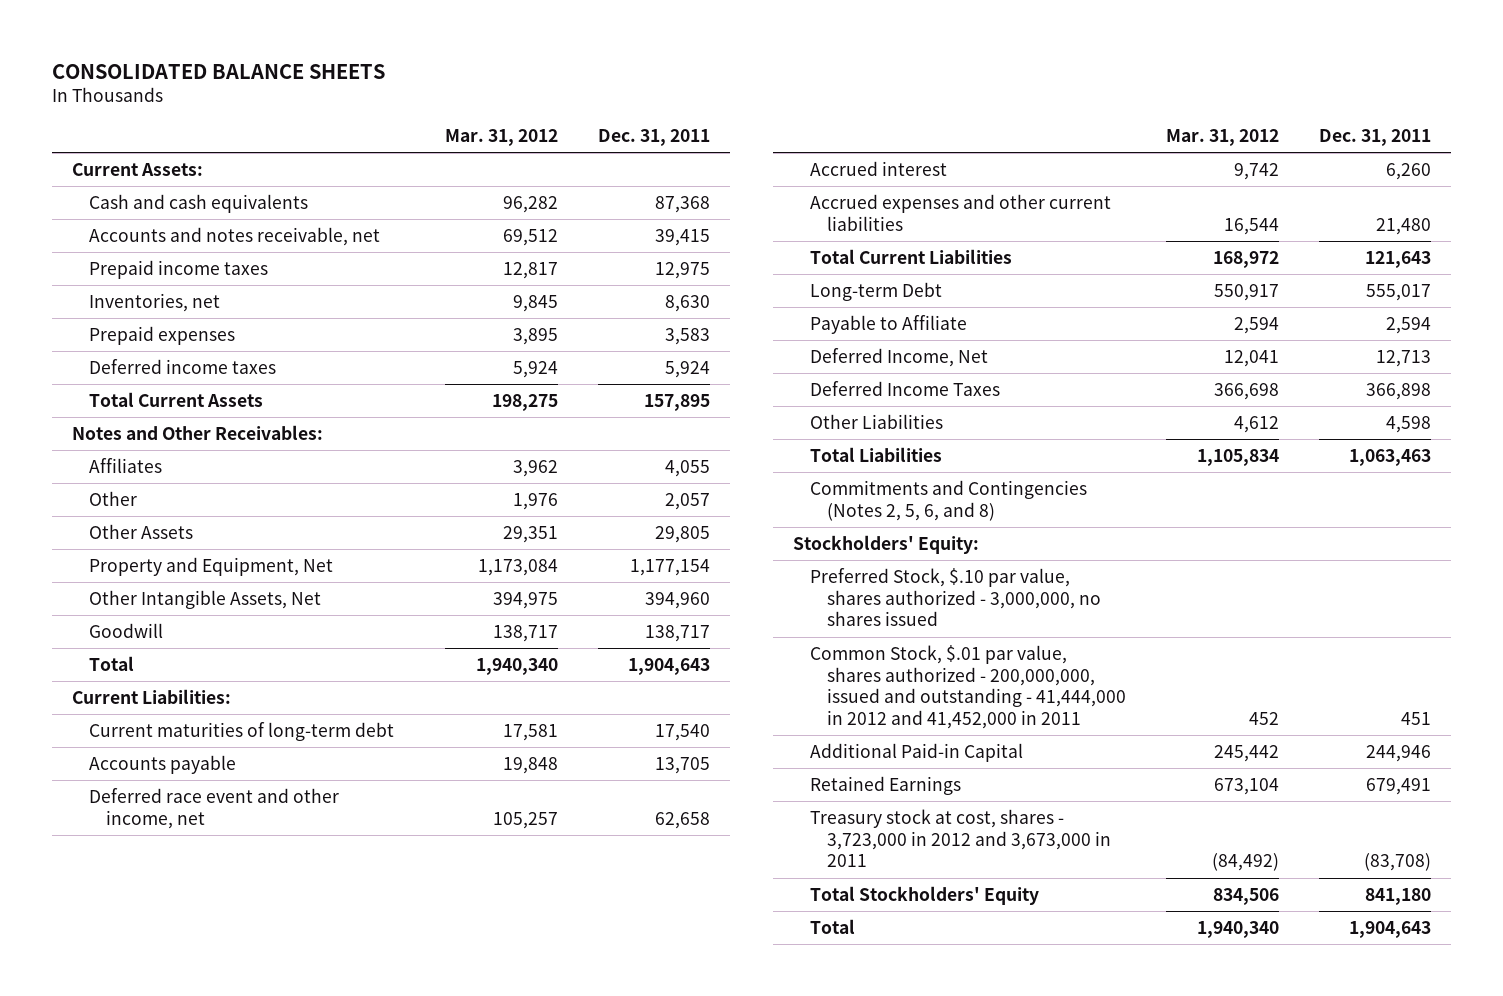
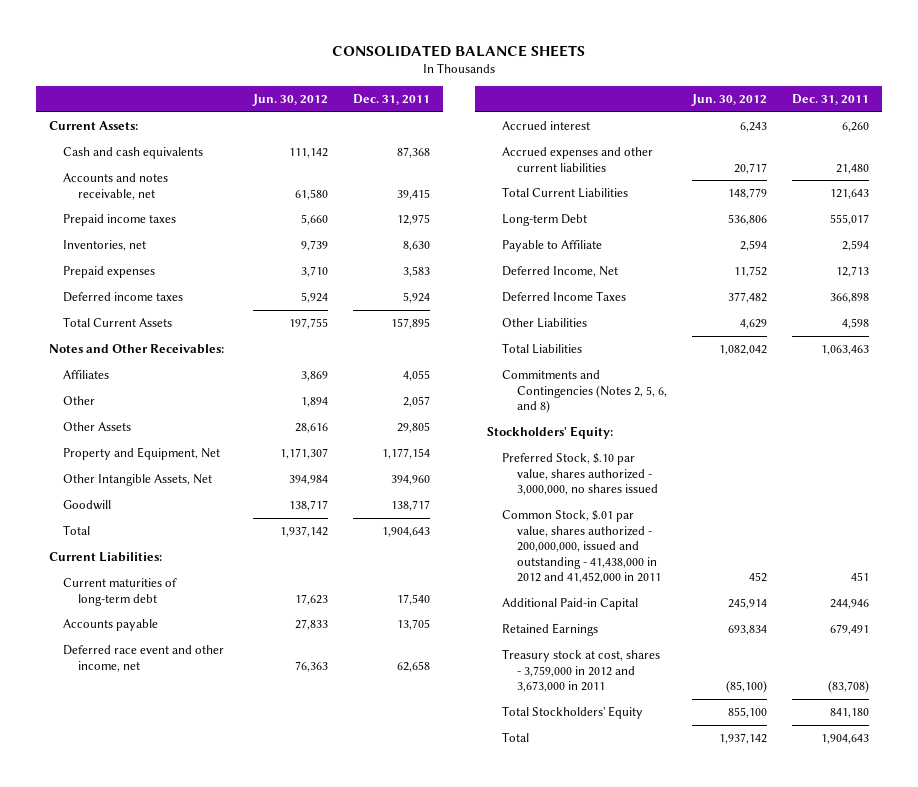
[444,129,558,147] Mar. 31, 2012 -> none
none -> [252,94,329,107] Jun. 30, 2012
[810,644,1127,730] Common Stock, $.01 par value, shares authorized - 200,000,000, issued and outstanding - 41,444,000 in 2012 and 41,452,000 in 2011 -> [502,510,661,584] Common Stock, $.01 par value, shares authorized - 200,000,000, issued and outstanding - 41,438,000 in 2012 and 41,452,000 in 2011
[810,808,1112,868] Treasury stock at cost, shares - 3,723,000 in 2012 and 3,673,000 in 2011 -> [502,649,661,693] Treasury stock at cost, shares - 3,759,000 in 2012 and 3,673,000 in 2011

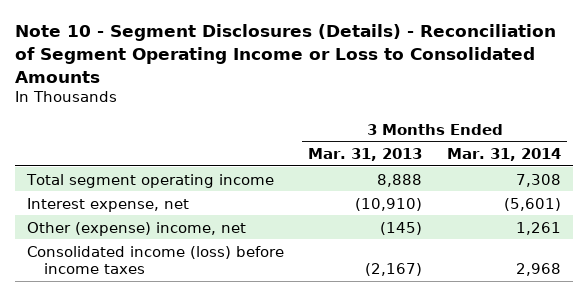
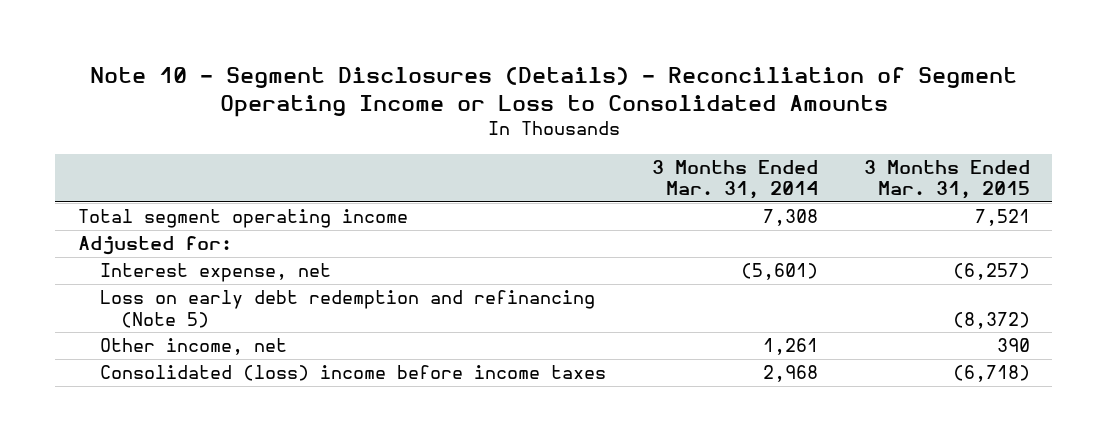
[308,148,423,162] Mar. 31, 2013 -> none
none -> [863,159,1030,200] 3 Months Ended Mar. 31, 2015
none -> [77,236,232,256] Adjusted for:
none -> [99,290,595,328] Loss on early debt redemption and refinancing (Note 5)
[27,221,247,236] Other (expense) income, net -> [99,338,287,356] Other income, net
[27,245,285,275] Consolidated income (loss) before income taxes -> [99,365,606,382] Consolidated (loss) income before income taxes

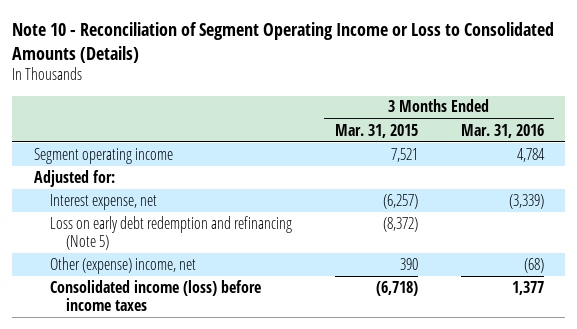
[89,67,1017,118] Note 10 - Segment Disclosures (Details) - Reconciliation of Segment Operating Income or Loss to Consolidated Amounts -> [12,21,555,63] Note 10 - Reconciliation of Segment Operating Income or Loss to Consolidated Amounts (Details)
[651,159,818,200] 3 Months Ended Mar. 31, 2014 -> none
none -> [460,123,544,138] Mar. 31, 2016
[77,209,408,229] Total segment operating income -> [33,147,173,164] Segment operating income
[99,338,287,356] Other income, net -> [49,256,196,274] Other (expense) income, net
[99,365,606,382] Consolidated (loss) income before income taxes -> [49,279,261,311] Consolidated income (loss) before income taxes

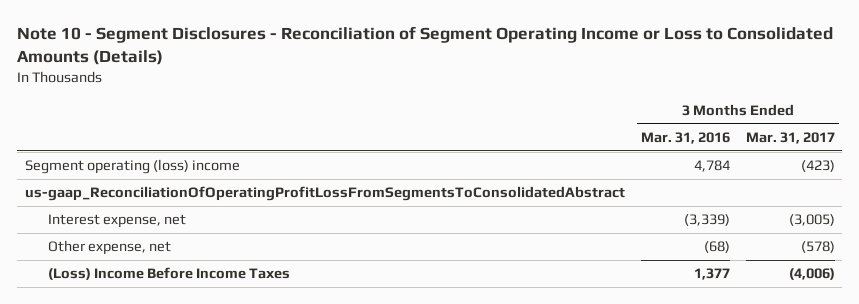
[12,21,555,63] Note 10 - Reconciliation of Segment Operating Income or Loss to Consolidated Amounts (Details) -> [16,26,833,66] Note 10 - Segment Disclosures - Reconciliation of Segment Operating Income or Loss to Consolidated Amounts (Details)
[334,123,418,138] Mar. 31, 2015 -> none
none -> [745,131,835,144] Mar. 31, 2017
[33,147,173,164] Segment operating income -> [24,159,240,175] Segment operating (loss) income
[33,169,115,187] Adjusted for: -> [24,186,625,202] us-gaap_ReconciliationOfOperatingProfitLossFromSegmentsToConsolidatedAbstract
[49,215,292,250] Loss on early debt redemption and refinancing (Note 5) -> none
[49,256,196,274] Other (expense) income, net -> [47,240,171,256] Other expense, net
[49,279,261,311] Consolidated income (loss) before income taxes -> [47,267,290,281] (Loss) Income Before Income Taxes

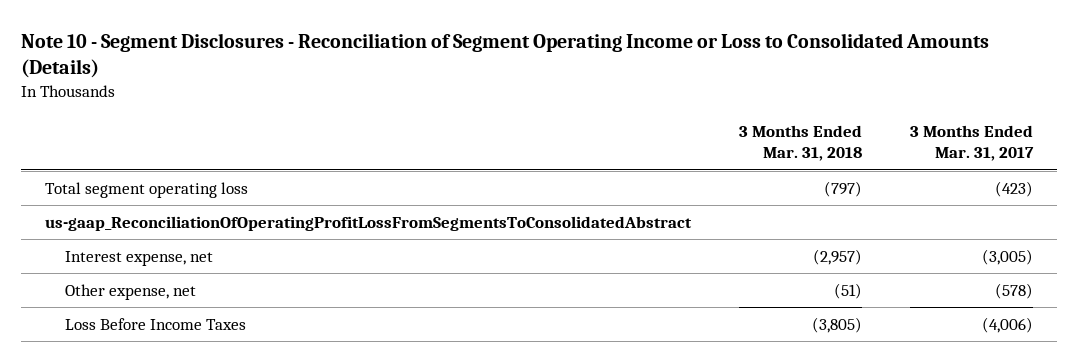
[640,131,730,144] Mar. 31, 2016 -> none
none -> [739,124,863,162] 3 Months Ended Mar. 31, 2018
[24,159,240,175] Segment operating (loss) income -> [45,181,249,198] Total segment operating loss
[47,267,290,281] (Loss) Income Before Income Taxes -> [64,317,246,330] Loss Before Income Taxes

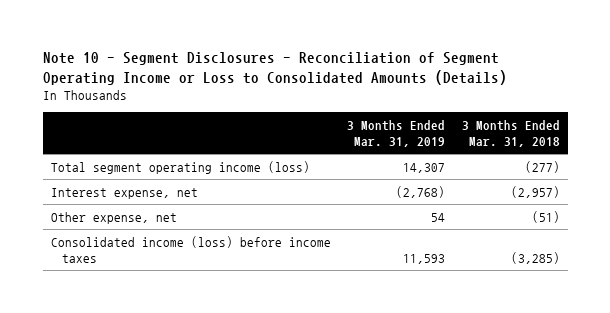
[909,124,1034,162] 3 Months Ended Mar. 31, 2017 -> none
none -> [347,119,446,147] 3 Months Ended Mar. 31, 2019
[45,215,693,231] us-gaap_ReconciliationOfOperatingProfitLossFromSegmentsToConsolidatedAbstract -> none
[45,181,249,198] Total segment operating loss -> [50,160,310,174] Total segment operating income (loss)
[824,180,863,197] (797) -> [524,160,560,173] (277)
[64,317,246,330] Loss Before Income Taxes -> [50,235,331,263] Consolidated income (loss) before income taxes
[812,316,863,333] (3,805) -> [510,251,560,264] (3,285)

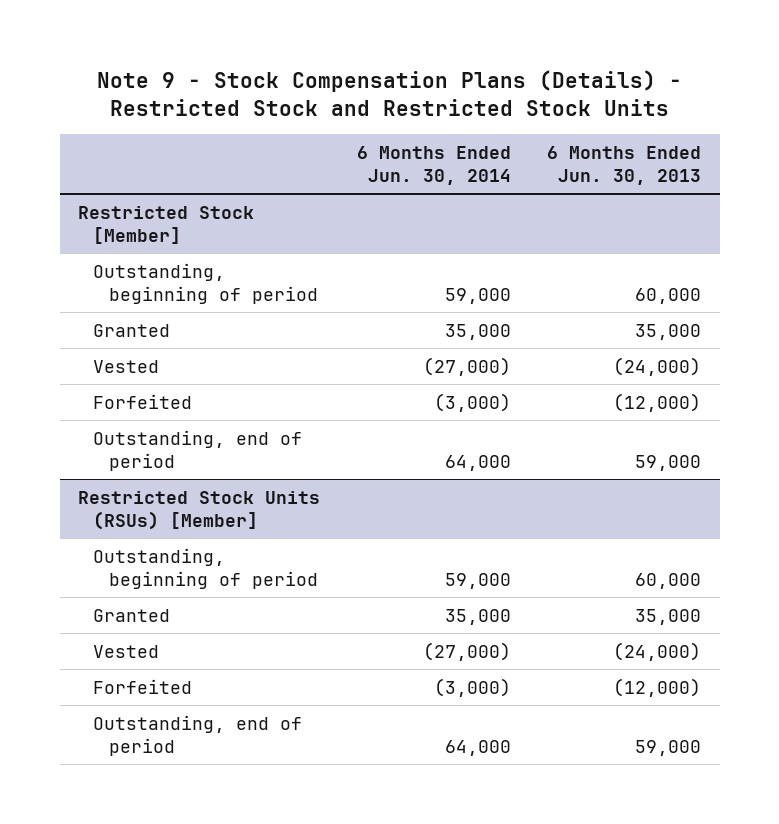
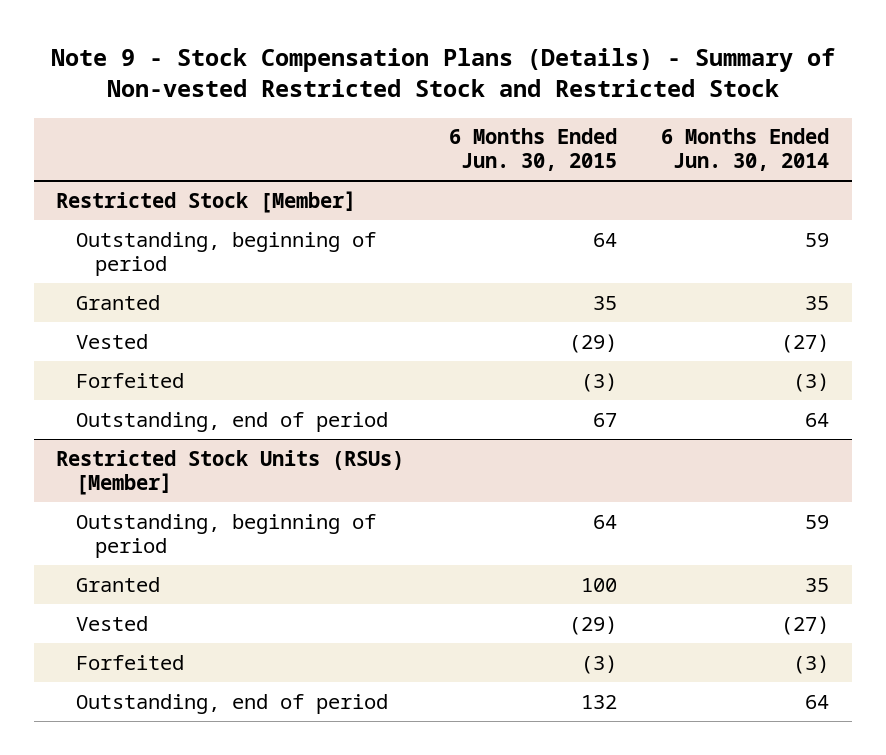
[96,69,682,117] Note 9 - Stock Compensation Plans (Details) - Restricted Stock and Restricted Stock Units -> [50,47,835,98] Note 9 - Stock Compensation Plans (Details) - Summary of Non-vested Restricted Stock and Restricted Stock
[547,145,702,185] 6 Months Ended Jun. 30, 2013 -> none
none -> [448,128,617,172] 6 Months Ended Jun. 30, 2015
[444,287,511,304] 59,000 -> [805,232,830,247] 59
[444,323,511,340] 35,000 -> [805,295,830,310] 35
[422,356,511,376] (27,000) -> [781,333,830,353] (27)
[433,392,511,412] (3,000) -> [793,372,830,392] (3)
[444,454,511,471] 64,000 -> [805,412,830,427] 64
[444,572,511,589] 59,000 -> [805,514,830,529] 59
[444,608,511,625] 35,000 -> [805,577,830,592] 35
[422,641,511,661] (27,000) -> [781,615,830,635] (27)
[433,677,511,697] (3,000) -> [793,654,830,674] (3)
[444,739,511,756] 64,000 -> [805,694,830,709] 64

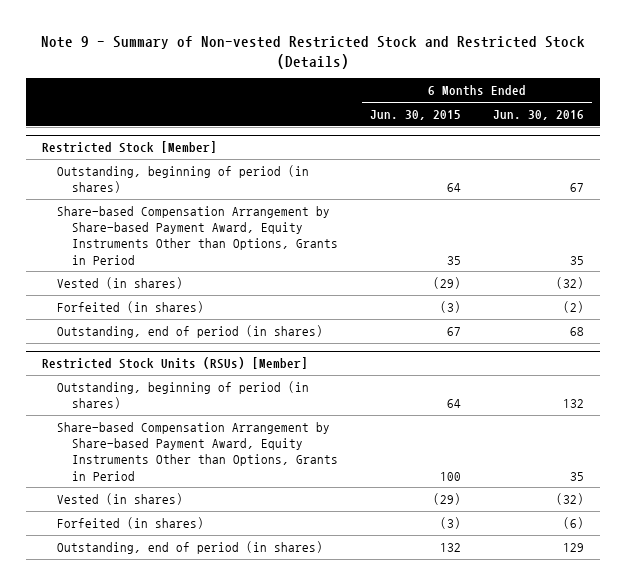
[50,47,835,98] Note 9 - Stock Compensation Plans (Details) - Summary of Non-vested Restricted Stock and Restricted Stock -> [40,35,585,69] Note 9 - Summary of Non-vested Restricted Stock and Restricted Stock (Details)
[661,128,830,172] 6 Months Ended Jun. 30, 2014 -> none
none -> [492,110,584,121] Jun. 30, 2016
[75,231,376,276] Outstanding, beginning of period -> [57,164,310,194] Outstanding, beginning of period (in shares)
[75,294,160,310] Granted -> [57,205,339,265] Share-based Compensation Arrangement by Share-based Payment Award, Equity Instruments Other than Options, Grants in Period
[75,333,148,349] Vested -> [57,276,184,289] Vested (in shares)
[75,372,184,388] Forfeited -> [57,300,205,313] Forfeited (in shares)
[75,411,388,432] Outstanding, end of period -> [57,324,324,338] Outstanding, end of period (in shares)
[75,513,376,558] Outstanding, beginning of period -> [57,380,310,410] Outstanding, beginning of period (in shares)
[75,576,160,592] Granted -> [57,421,339,481] Share-based Compensation Arrangement by Share-based Payment Award, Equity Instruments Other than Options, Grants in Period
[75,615,148,631] Vested -> [57,492,184,505] Vested (in shares)
[75,654,184,670] Forfeited -> [57,516,205,529] Forfeited (in shares)
[75,693,388,714] Outstanding, end of period -> [57,540,324,554] Outstanding, end of period (in shares)

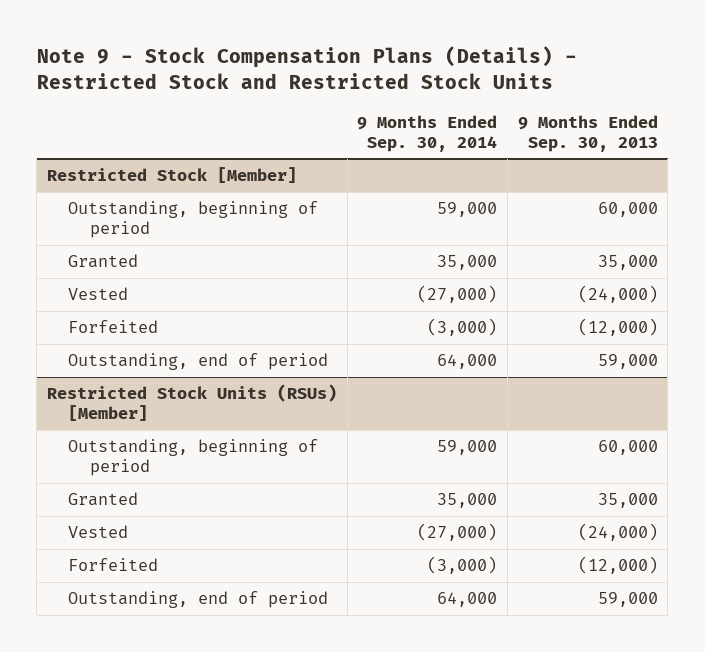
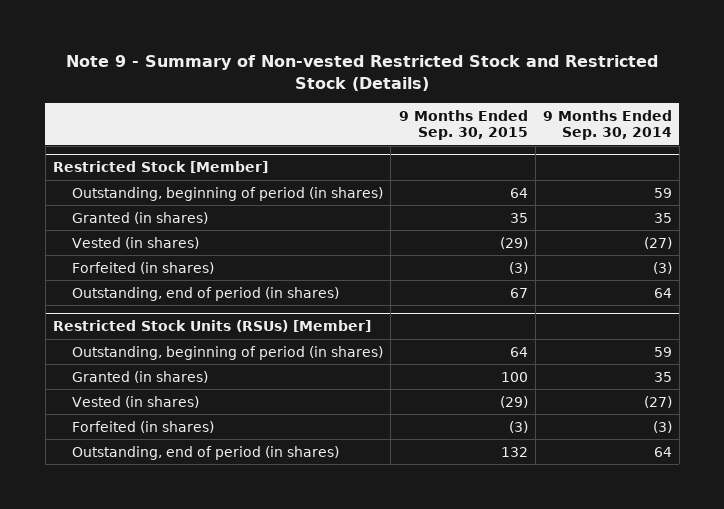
[36,45,577,89] Note 9 - Stock Compensation Plans (Details) - Restricted Stock and Restricted Stock Units -> [66,55,659,91] Note 9 - Summary of Non-vested Restricted Stock and Restricted Stock (Details)
[517,114,658,152] 9 Months Ended Sep. 30, 2013 -> none
none -> [398,109,528,141] 9 Months Ended Sep. 30, 2015
[68,201,319,239] Outstanding, beginning of period -> [72,186,384,201] Outstanding, beginning of period (in shares)
[437,202,498,218] 59,000 -> [653,187,672,198] 59
[68,254,139,269] Granted -> [72,211,209,224] Granted (in shares)
[437,255,498,271] 35,000 -> [653,212,672,223] 35
[68,287,129,301] Vested -> [72,236,200,249] Vested (in shares)
[417,285,498,304] (27,000) -> [643,236,672,249] (27)
[68,320,159,334] Forfeited -> [72,261,215,274] Forfeited (in shares)
[427,318,498,337] (3,000) -> [652,261,672,274] (3)
[68,353,329,371] Outstanding, end of period -> [72,286,340,301] Outstanding, end of period (in shares)
[437,354,498,370] 64,000 -> [653,287,672,298] 64
[68,439,319,477] Outstanding, beginning of period -> [72,345,384,360] Outstanding, beginning of period (in shares)
[437,440,498,456] 59,000 -> [653,346,672,357] 59
[68,492,139,507] Granted -> [72,370,209,383] Granted (in shares)
[437,493,498,509] 35,000 -> [653,371,672,382] 35
[68,525,129,539] Vested -> [72,395,200,408] Vested (in shares)
[417,523,498,542] (27,000) -> [643,395,672,408] (27)
[68,558,159,572] Forfeited -> [72,420,215,433] Forfeited (in shares)
[427,556,498,575] (3,000) -> [652,420,672,433] (3)
[68,591,329,609] Outstanding, end of period -> [72,445,340,460] Outstanding, end of period (in shares)
[437,592,498,608] 64,000 -> [653,446,672,457] 64

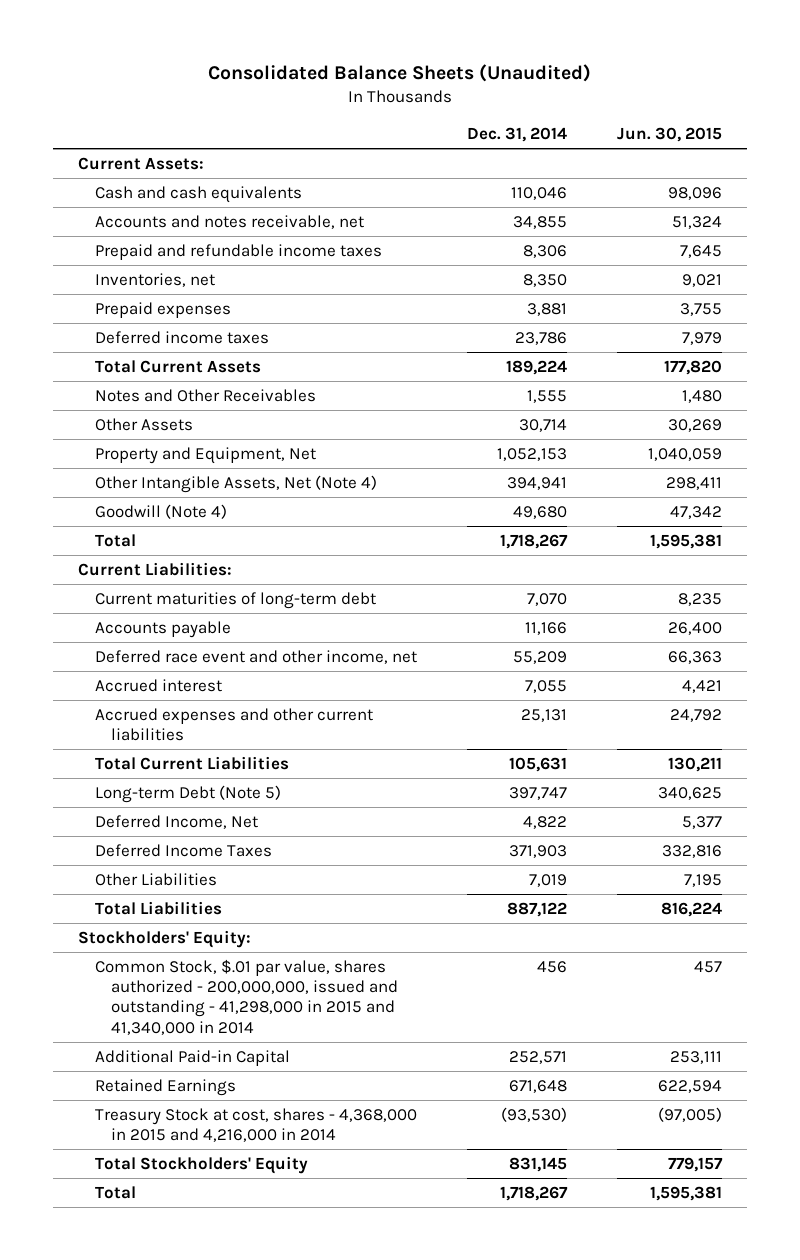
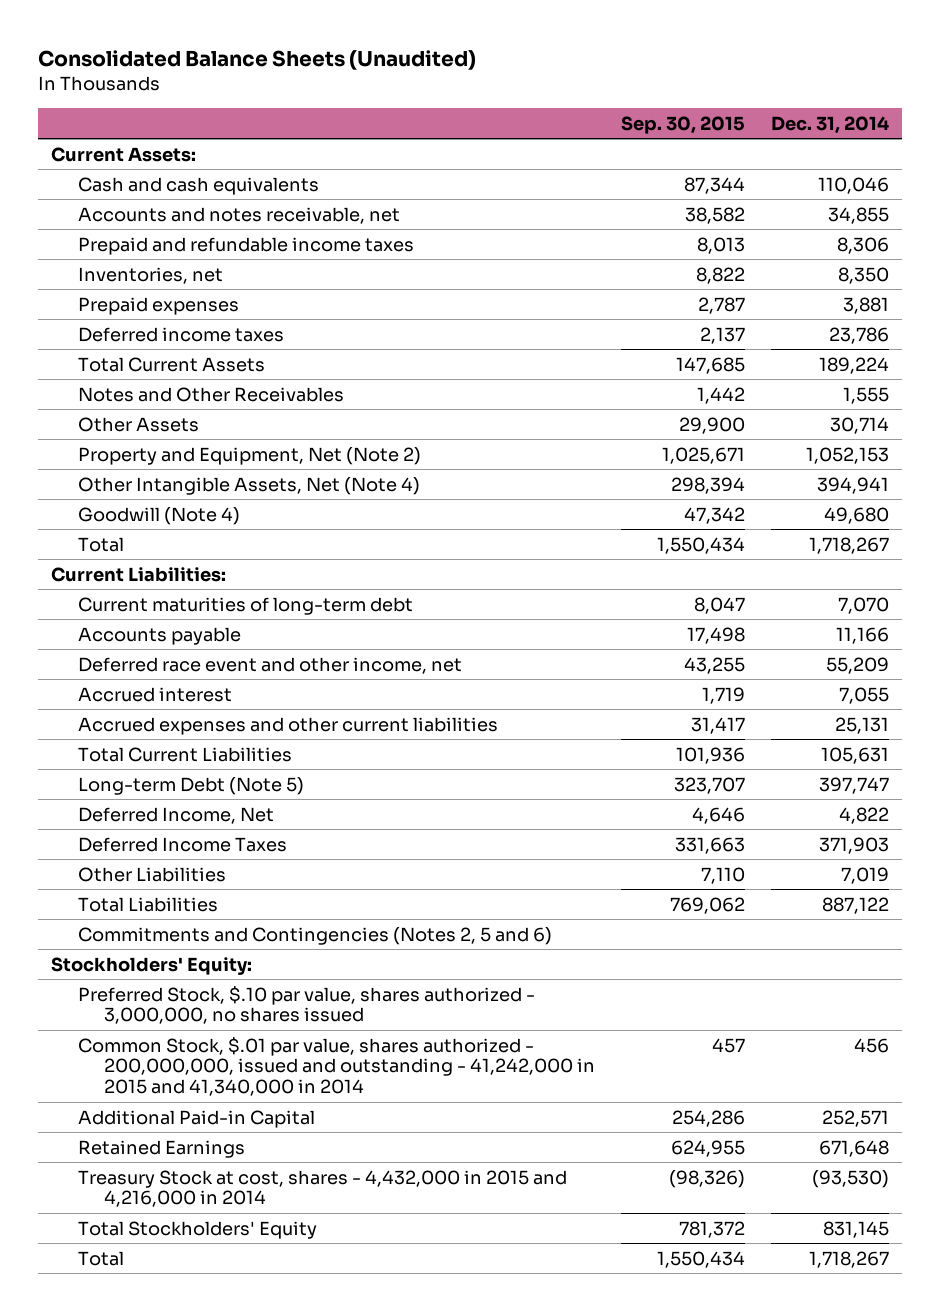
[617,127,723,143] Jun. 30, 2015 -> none
none -> [621,115,746,134] Sep. 30, 2015
[94,446,316,464] Property and Equipment, Net -> [77,446,421,465] Property and Equipment, Net (Note 2)
none -> [77,926,552,945] Commitments and Contingencies (Notes 2, 5 and 6)
none -> [77,985,535,1025] Preferred Stock, $.10 par value, shares authorized - 3,000,000, no shares issued
[94,958,399,1035] Common Stock, $.01 par value, shares authorized - 200,000,000, issued and outstanding - 41,298,000 in 2015 and 41,340,000 in 2014 -> [77,1036,596,1096] Common Stock, $.01 par value, shares authorized - 200,000,000, issued and outstanding - 41,242,000 in 2015 and 41,340,000 in 2014
[94,1107,417,1143] Treasury Stock at cost, shares - 4,368,000 in 2015 and 4,216,000 in 2014 -> [77,1169,567,1208] Treasury Stock at cost, shares - 4,432,000 in 2015 and 4,216,000 in 2014

